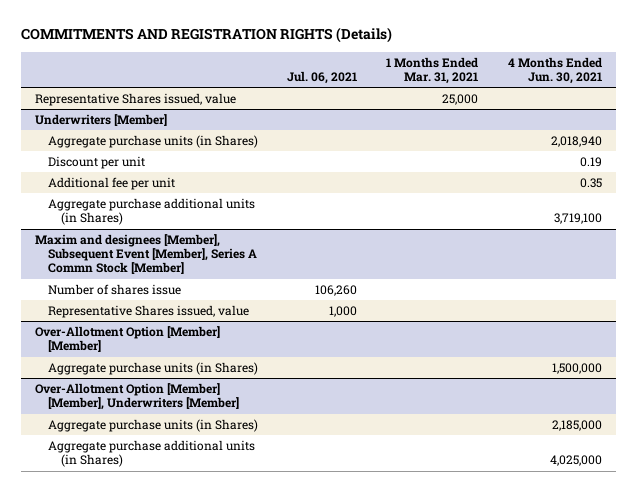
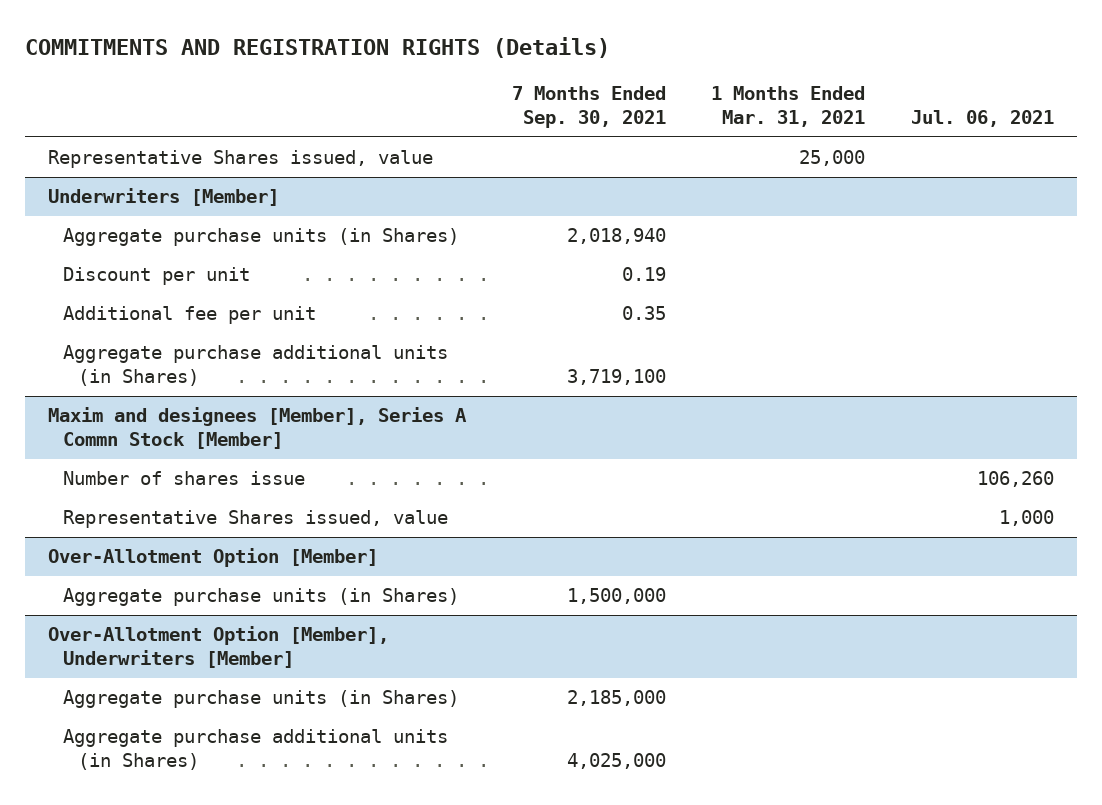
[507,56,602,84] 4 Months Ended Jun. 30, 2021 -> none
none -> [511,86,666,129] 7 Months Ended Sep. 30, 2021
[35,234,258,275] Maxim and designees [Member], Subsequent Event [Member], Series A Commn Stock [Member] -> [48,407,468,450] Maxim and designees [Member], Series A Commn Stock [Member]
[35,326,221,353] Over-Allotment Option [Member] [Member] -> [48,548,379,568] Over-Allotment Option [Member]
[35,383,240,411] Over-Allotment Option [Member] [Member], Underwriters [Member] -> [48,626,390,669] Over-Allotment Option [Member], Underwriters [Member]

